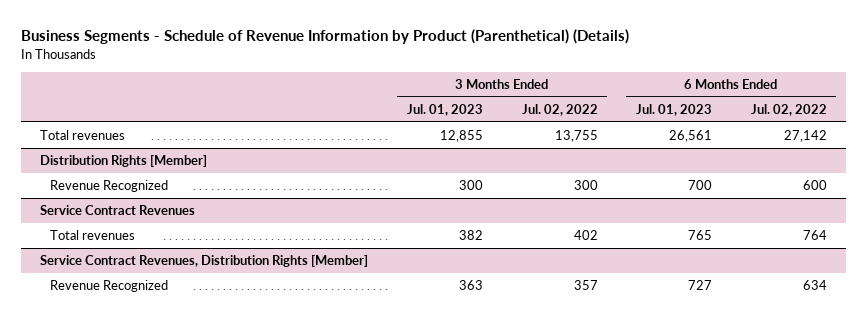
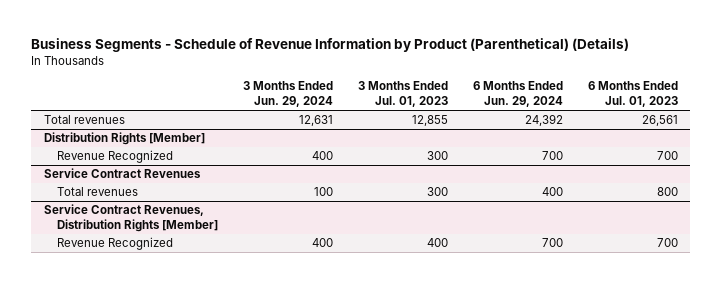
[521,104,598,117] Jul. 02, 2022 -> none
[750,104,827,117] Jul. 02, 2022 -> none
none -> [242,81,333,108] 3 Months Ended Jun. 29, 2024
none -> [472,81,563,108] 6 Months Ended Jun. 29, 2024
[458,230,483,241] 382 -> [426,187,448,197] 300
[688,230,713,241] 765 -> [656,187,678,197] 800
[458,280,483,291] 363 -> [426,238,448,248] 400
[688,280,713,291] 727 -> [656,238,678,248] 700

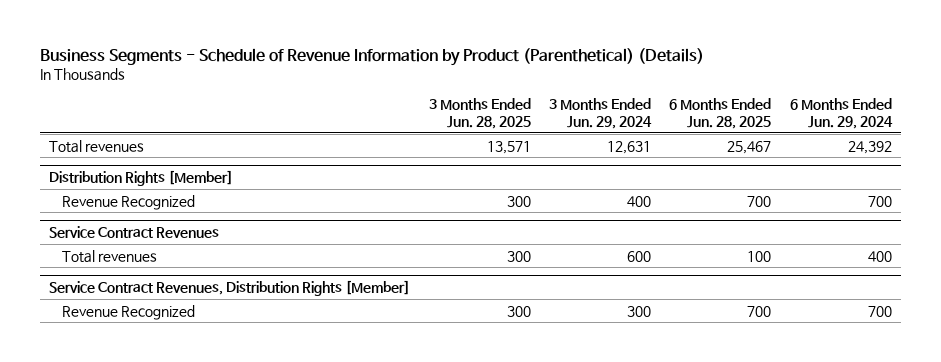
[357,81,448,108] 3 Months Ended Jul. 01, 2023 -> none
[587,81,678,108] 6 Months Ended Jul. 01, 2023 -> none
none -> [428,97,531,129] 3 Months Ended Jun. 28, 2025
none -> [669,97,772,129] 6 Months Ended Jun. 28, 2025
[313,187,333,197] 100 -> [627,250,652,262] 600
[311,238,333,248] 400 -> [627,305,652,317] 300

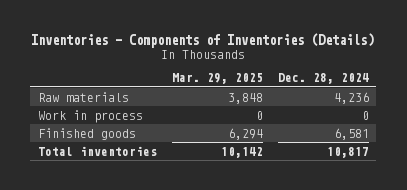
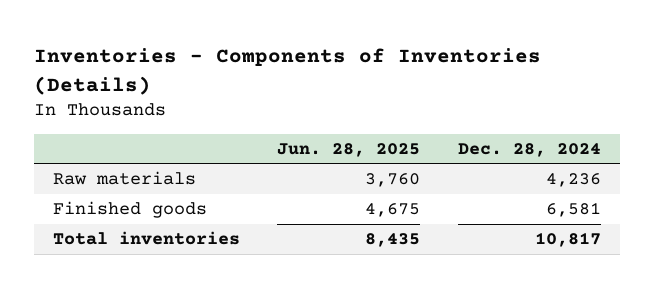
[171,73,263,85] Mar. 29, 2025 -> none
none -> [277,142,421,157] Jun. 28, 2025
[37,109,143,123] Work in process -> none

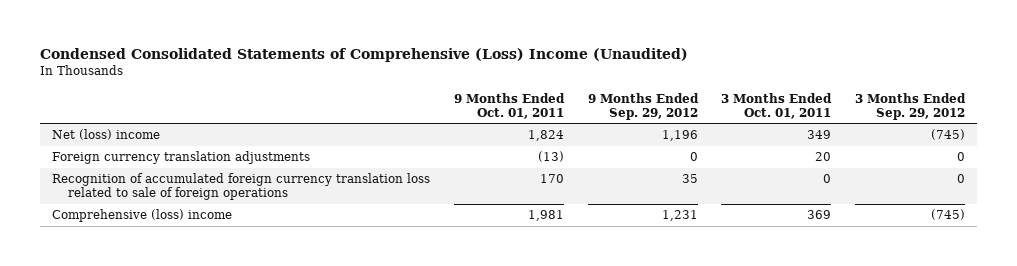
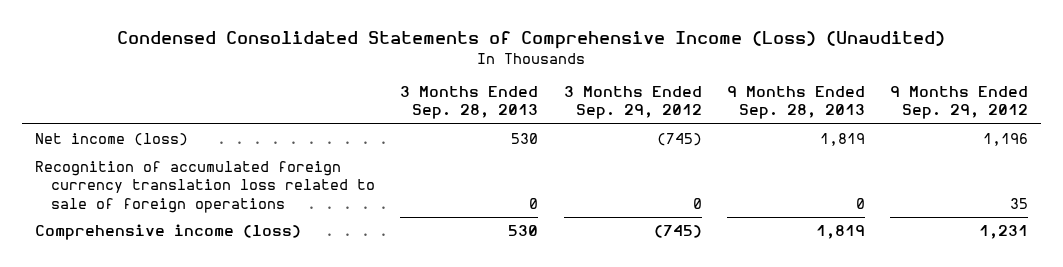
[39,47,688,62] Condensed Consolidated Statements of Comprehensive (Loss) Income (Unaudited) -> [117,31,946,50] Condensed Consolidated Statements of Comprehensive Income (Loss) (Unaudited)
[453,92,565,119] 9 Months Ended Oct. 01, 2011 -> none
[721,92,833,119] 3 Months Ended Oct. 01, 2011 -> none
none -> [400,86,539,120] 3 Months Ended Sep. 28, 2013
none -> [726,86,865,120] 9 Months Ended Sep. 28, 2013
[51,151,310,165] Foreign currency translation adjustments -> none
[51,129,160,141] Net (loss) income -> [34,133,188,147] Net income (loss)
[51,209,232,223] Comprehensive (loss) income -> [34,224,301,241] Comprehensive income (loss)

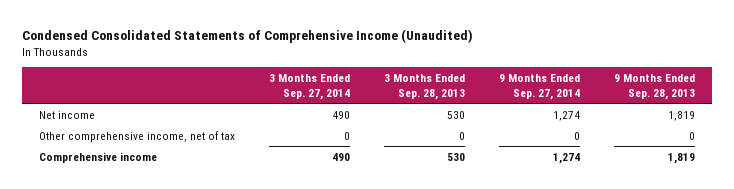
[117,31,946,50] Condensed Consolidated Statements of Comprehensive Income (Loss) (Unaudited) -> [22,29,474,44] Condensed Consolidated Statements of Comprehensive Income (Unaudited)
[563,86,702,120] 3 Months Ended Sep. 29, 2012 -> none
[889,86,1028,120] 9 Months Ended Sep. 29, 2012 -> none
none -> [268,73,350,100] 3 Months Ended Sep. 27, 2014
none -> [498,73,580,100] 9 Months Ended Sep. 27, 2014
[34,161,376,213] Recognition of accumulated foreign currency translation loss related to sale of foreign operations -> none
[34,133,188,147] Net income (loss) -> [39,110,96,119] Net income
none -> [39,130,236,142] Other comprehensive income, net of tax
[34,224,301,241] Comprehensive income (loss) -> [39,151,158,163] Comprehensive income

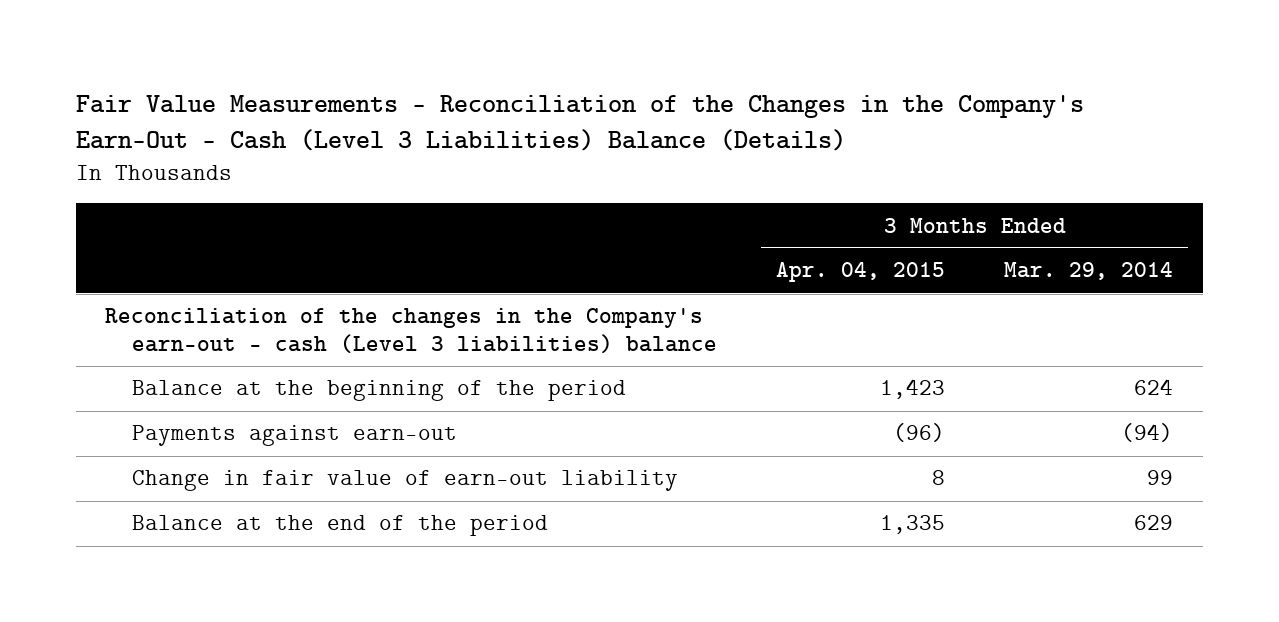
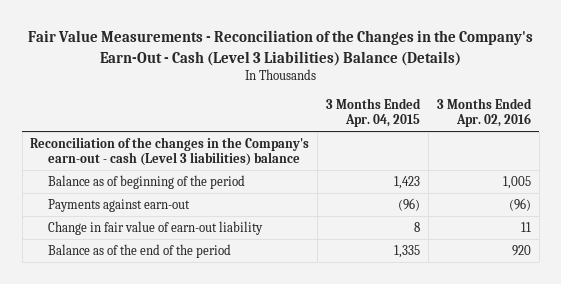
[1004,262,1174,281] Mar. 29, 2014 -> none
none -> [436,98,532,128] 3 Months Ended Apr. 02, 2016
[131,380,626,402] Balance at the beginning of the period -> [48,174,246,189] Balance as of beginning of the period
[131,515,548,537] Balance at the end of the period -> [48,243,232,258] Balance as of the end of the period

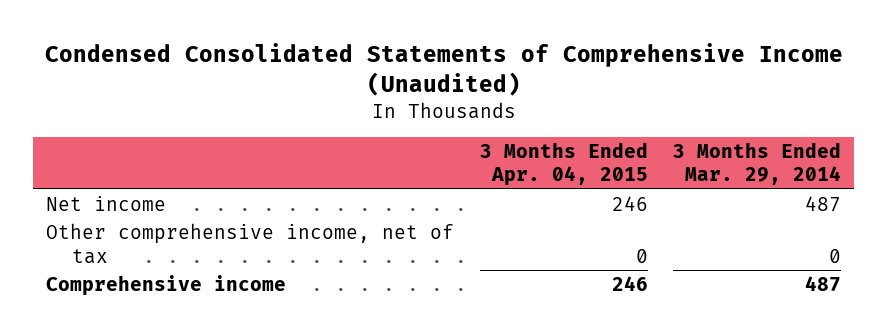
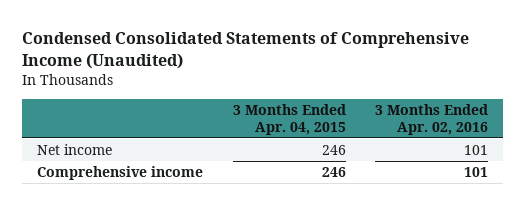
[673,141,842,186] 3 Months Ended Mar. 29, 2014 -> none
none -> [375,103,489,135] 3 Months Ended Apr. 02, 2016
[45,222,454,264] Other comprehensive income, net of tax -> none

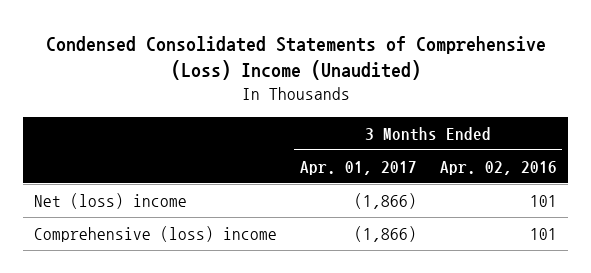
[22,32,470,69] Condensed Consolidated Statements of Comprehensive Income (Unaudited) -> [45,35,546,81] Condensed Consolidated Statements of Comprehensive (Loss) Income (Unaudited)
[232,103,346,135] 3 Months Ended Apr. 04, 2015 -> none
none -> [300,160,418,175] Apr. 01, 2017
[37,144,113,156] Net income -> [34,192,188,209] Net (loss) income
[37,166,204,181] Comprehensive income -> [34,225,278,242] Comprehensive (loss) income

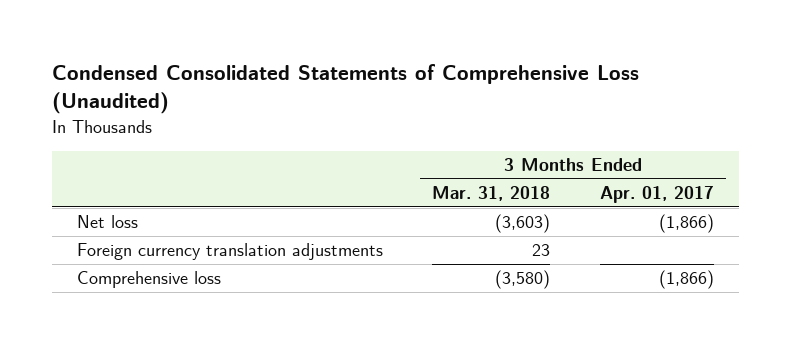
[45,35,546,81] Condensed Consolidated Statements of Comprehensive (Loss) Income (Unaudited) -> [52,64,640,115] Condensed Consolidated Statements of Comprehensive Loss (Unaudited)
[439,160,557,175] Apr. 02, 2016 -> none
none -> [432,186,551,202] Mar. 31, 2018
[34,192,188,209] Net (loss) income -> [76,215,138,229] Net loss
none -> [76,243,383,261] Foreign currency translation adjustments
[34,225,278,242] Comprehensive (loss) income -> [76,271,221,289] Comprehensive loss

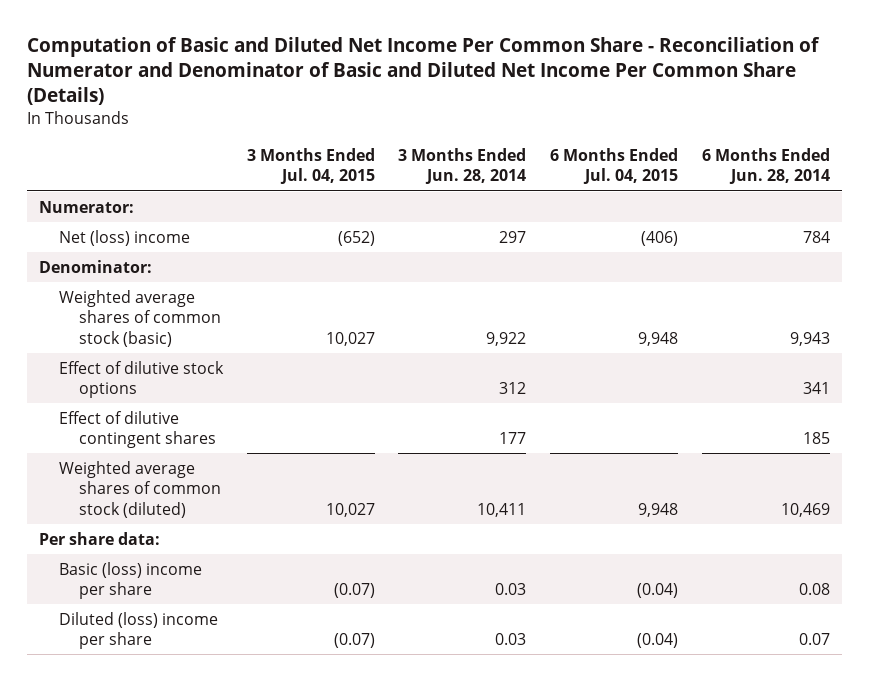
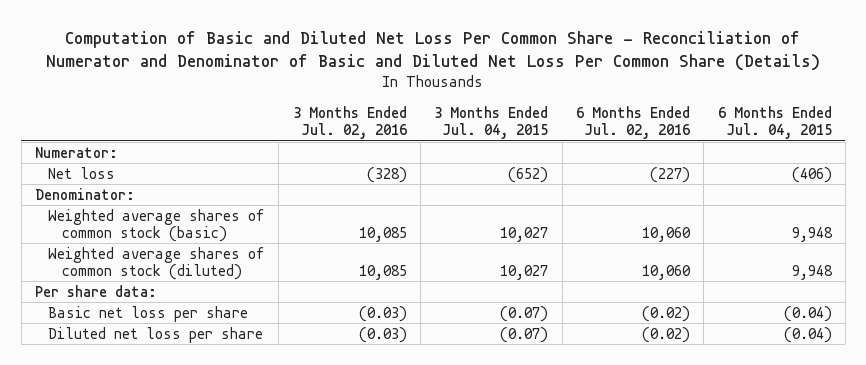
[27,37,821,106] Computation of Basic and Diluted Net Income Per Common Share - Reconciliation of Numerator and Denominator of Basic and Diluted Net Income Per Common Share (Details) -> [46,31,821,72] Computation of Basic and Diluted Net Loss Per Common Share - Reconciliation of Numerator and Denominator of Basic and Diluted Net Loss Per Common Share (Details)
[398,147,527,185] 3 Months Ended Jun. 28, 2014 -> none
[701,147,830,185] 6 Months Ended Jun. 28, 2014 -> none
none -> [292,106,407,140] 3 Months Ended Jul. 02, 2016
none -> [575,106,690,140] 6 Months Ended Jul. 02, 2016
[59,229,191,246] Net (loss) income -> [48,166,116,179] Net loss
[59,360,225,399] Effect of dilutive stock options -> none
[59,410,217,449] Effect of dilutive contingent shares -> none
[59,561,203,600] Basic (loss) income per share -> [48,305,249,322] Basic net loss per share
[59,611,219,650] Diluted (loss) income per share -> [48,326,264,343] Diluted net loss per share

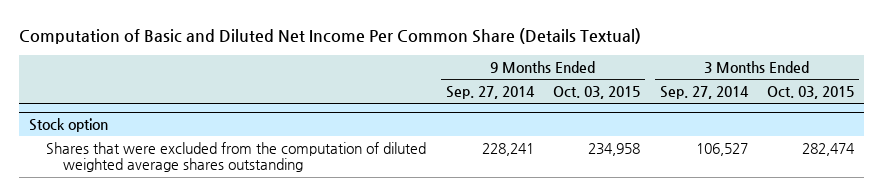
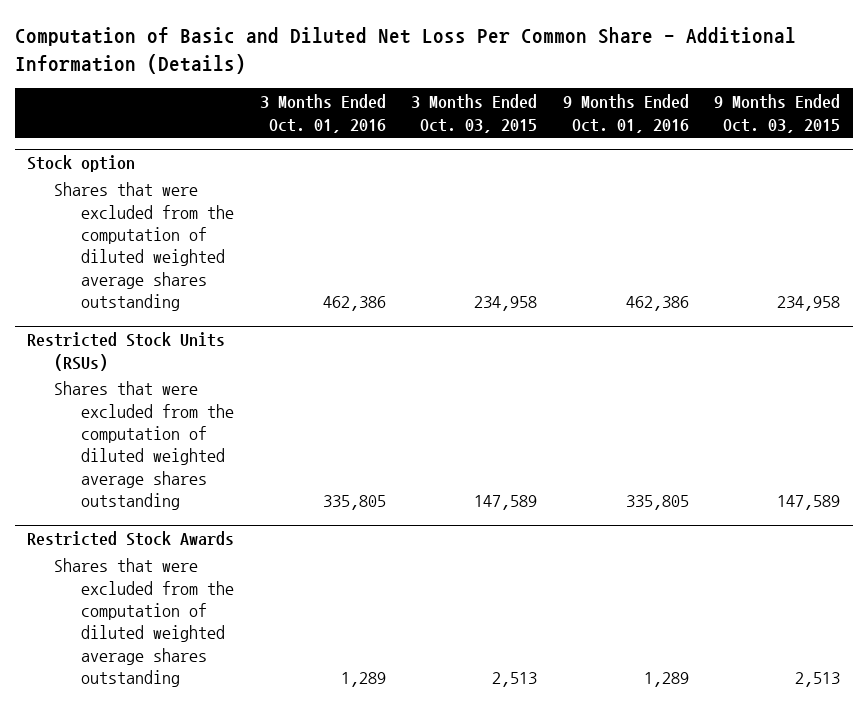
[19,28,642,45] Computation of Basic and Diluted Net Income Per Common Share (Details Textual) -> [14,27,796,75] Computation of Basic and Diluted Net Loss Per Common Share - Additional Information (Details)
[445,86,535,100] Sep. 27, 2014 -> none
[659,86,749,100] Sep. 27, 2014 -> none
none -> [259,94,386,133] 3 Months Ended Oct. 01, 2016
none -> [562,94,689,133] 9 Months Ended Oct. 01, 2016
[801,142,855,156] 282,474 -> [474,296,538,312] 234,958
none -> [27,332,226,371] Restricted Stock Units (RSUs)
none -> [54,381,235,511] Shares that were excluded from the computation of diluted weighted average shares outstanding
none -> [27,531,235,547] Restricted Stock Awards
none -> [54,558,235,688] Shares that were excluded from the computation of diluted weighted average shares outstanding

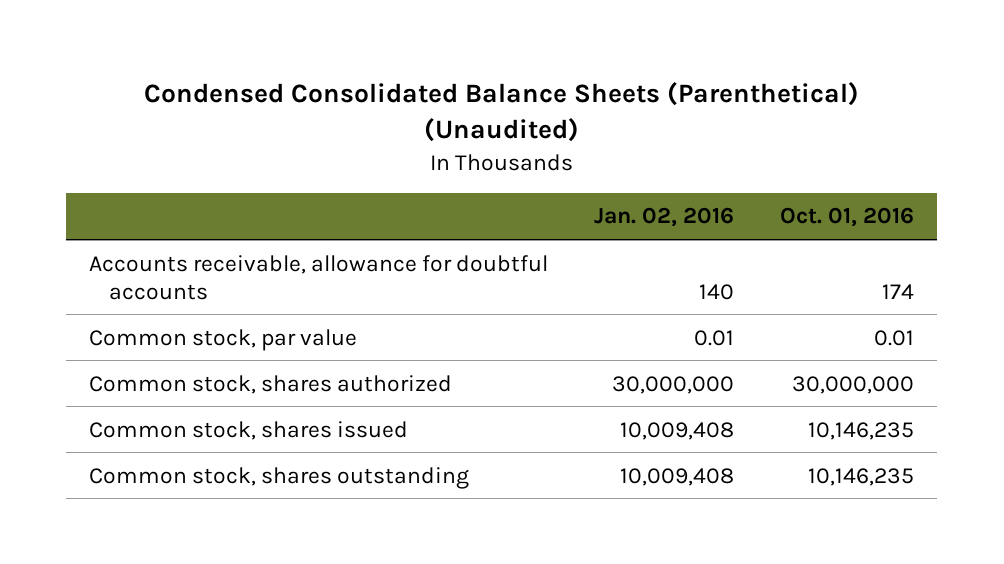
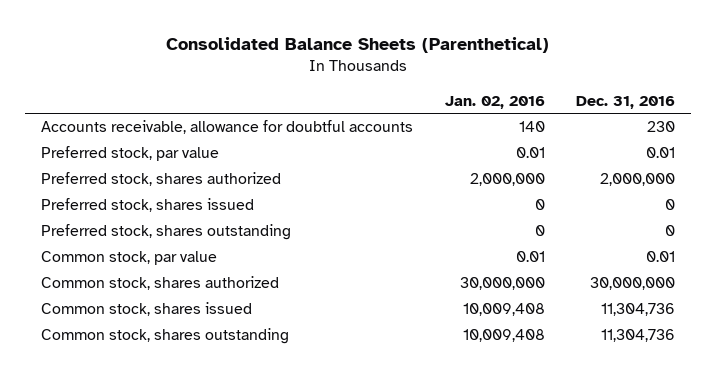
[143,82,859,143] Condensed Consolidated Balance Sheets (Parenthetical) (Unaudited) -> [166,37,550,54] Consolidated Balance Sheets (Parenthetical)
[780,207,915,228] Oct. 01, 2016 -> none
none -> [576,95,676,109] Dec. 31, 2016
none -> [41,146,220,162] Preferred stock, par value
none -> [41,172,282,187] Preferred stock, shares authorized
none -> [41,198,255,213] Preferred stock, shares issued
none -> [41,224,292,241] Preferred stock, shares outstanding

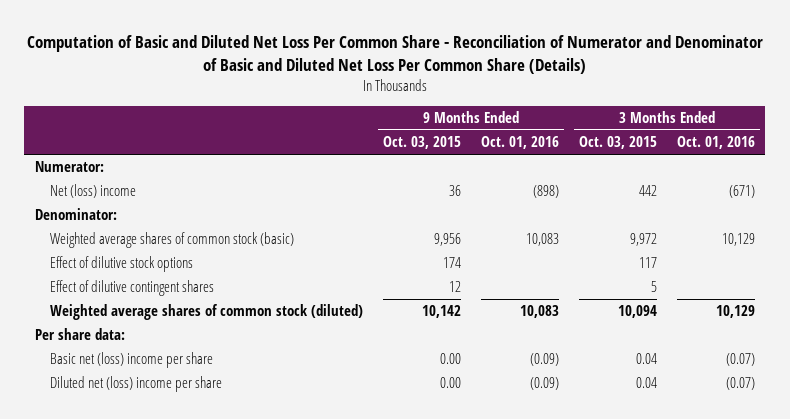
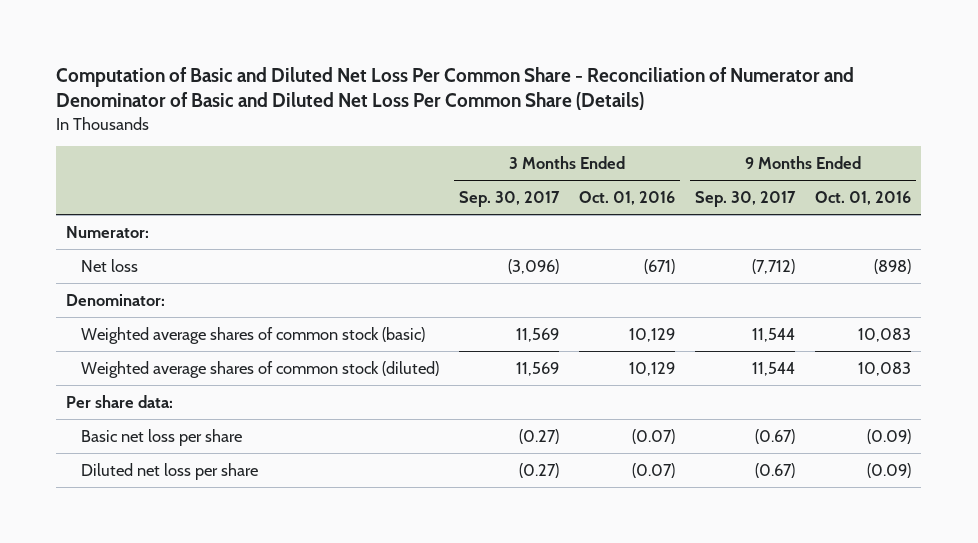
[382,136,461,150] Oct. 03, 2015 -> none
[579,136,658,150] Oct. 03, 2015 -> none
none -> [459,190,561,207] Sep. 30, 2017
none -> [695,190,797,207] Sep. 30, 2017
[49,184,136,199] Net (loss) income -> [80,258,138,272] Net loss
[49,256,193,273] Effect of dilutive stock options -> none
[49,280,214,297] Effect of dilutive contingent shares -> none
[49,352,213,369] Basic net (loss) income per share -> [80,428,242,446] Basic net loss per share
[49,376,222,393] Diluted net (loss) income per share -> [80,462,258,480] Diluted net loss per share

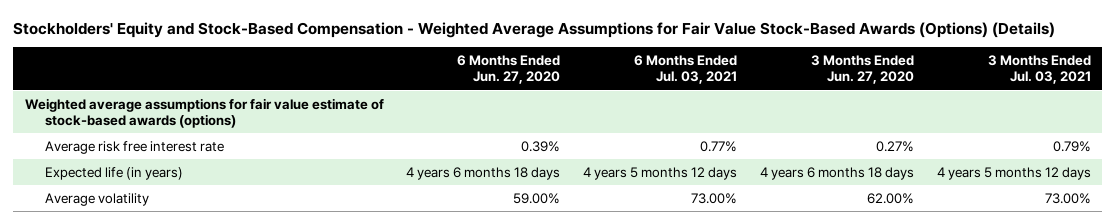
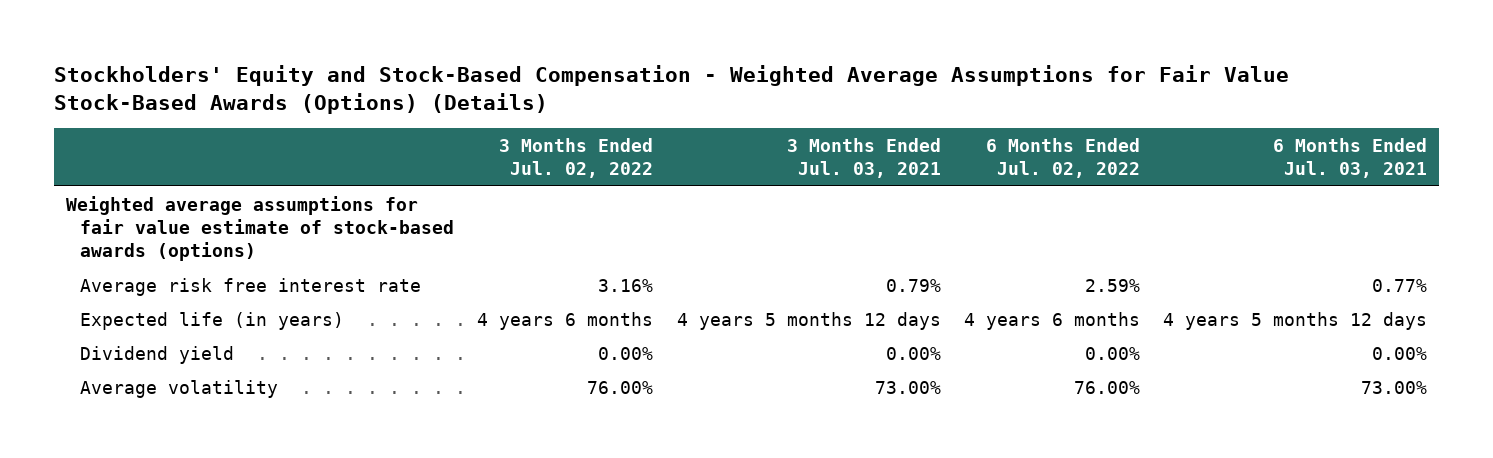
[457,54,561,85] 6 Months Ended Jun. 27, 2020 -> none
[810,54,914,85] 3 Months Ended Jun. 27, 2020 -> none
none -> [499,138,654,179] 3 Months Ended Jul. 02, 2022
none -> [985,138,1140,179] 6 Months Ended Jul. 02, 2022
none -> [80,345,235,364] Dividend yield

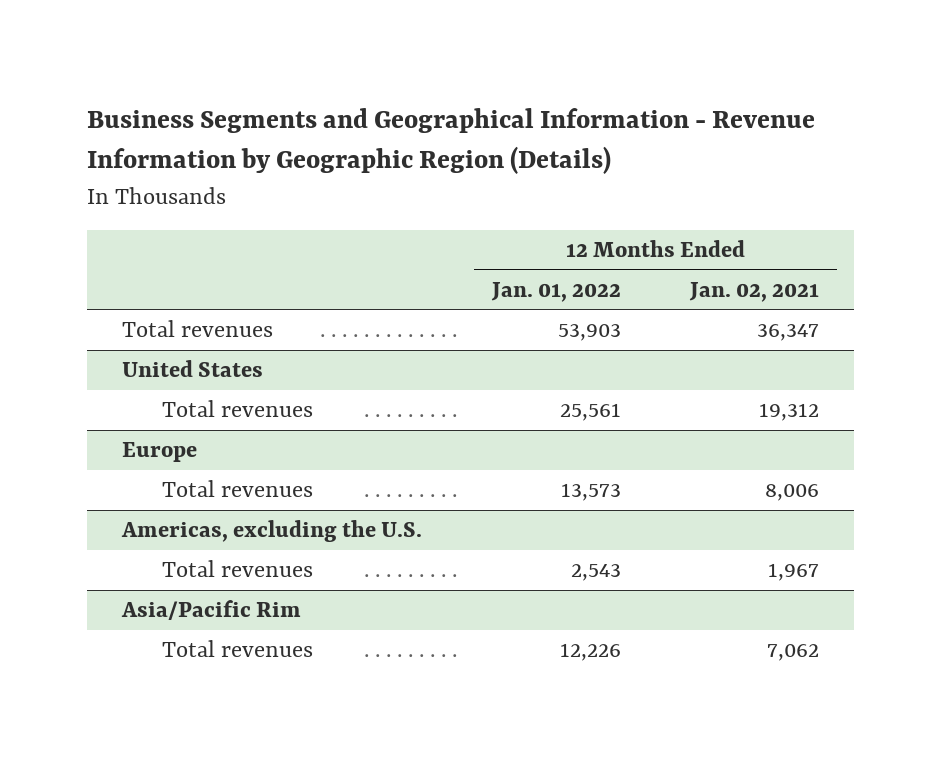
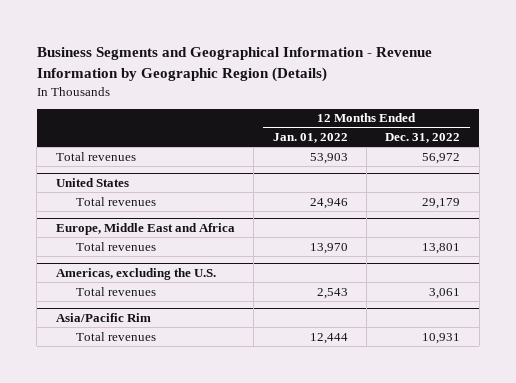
[689,281,820,302] Jan. 02, 2021 -> none
none -> [385,133,461,144] Dec. 31, 2022
[122,442,198,463] Europe -> none
[559,403,621,422] 25,561 -> [309,197,348,209] 24,946
none -> [55,223,235,236] Europe, Middle East and Africa
[560,483,621,502] 13,573 -> [309,242,348,254] 13,970
[559,643,621,662] 12,226 -> [309,332,348,344] 12,444

